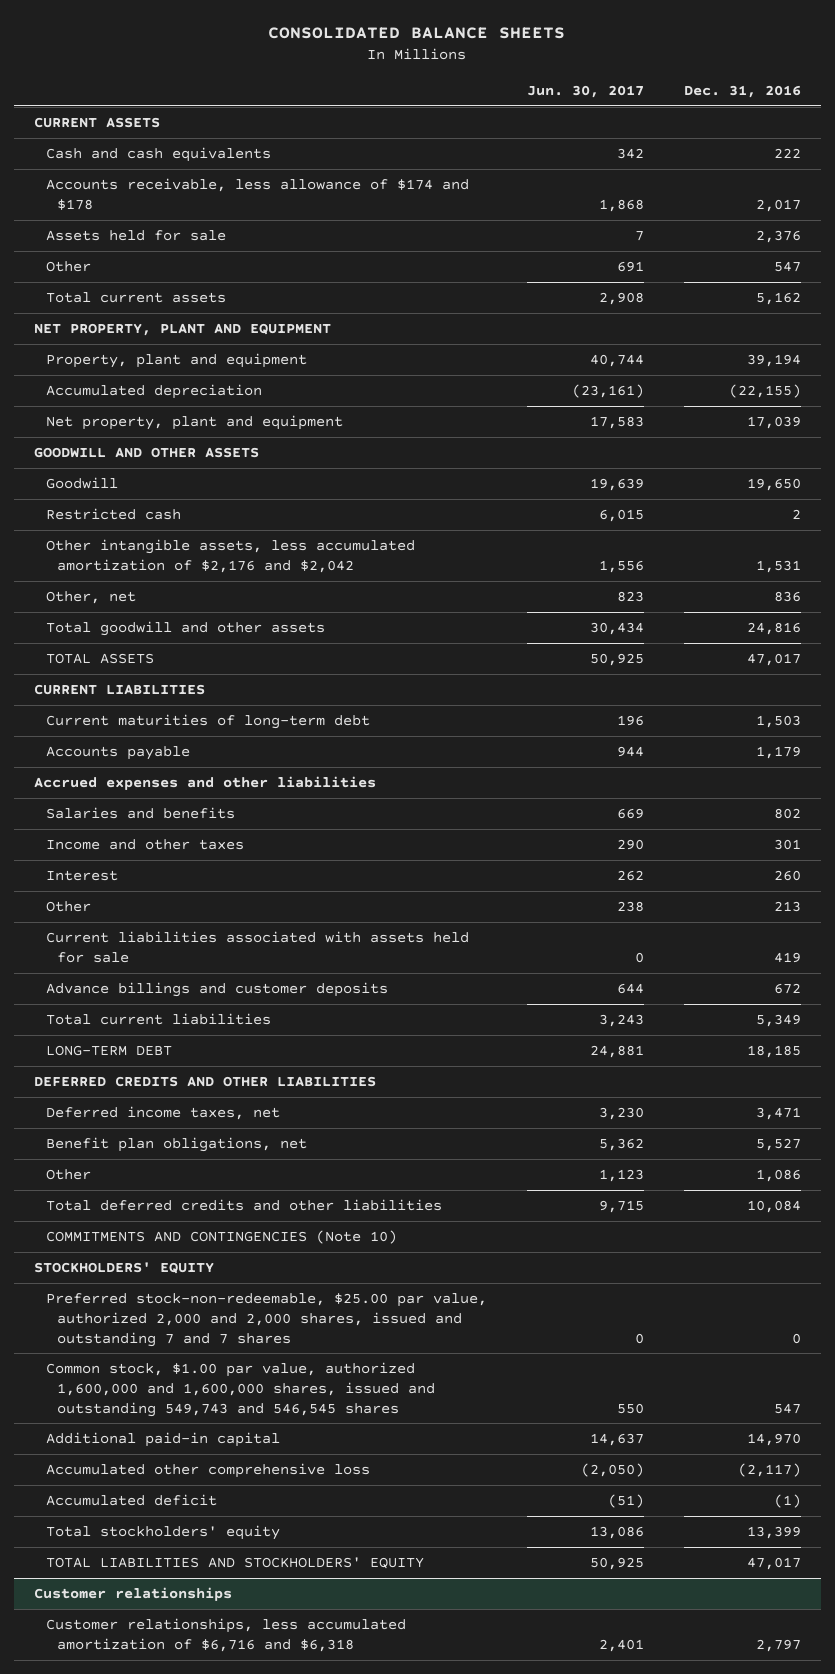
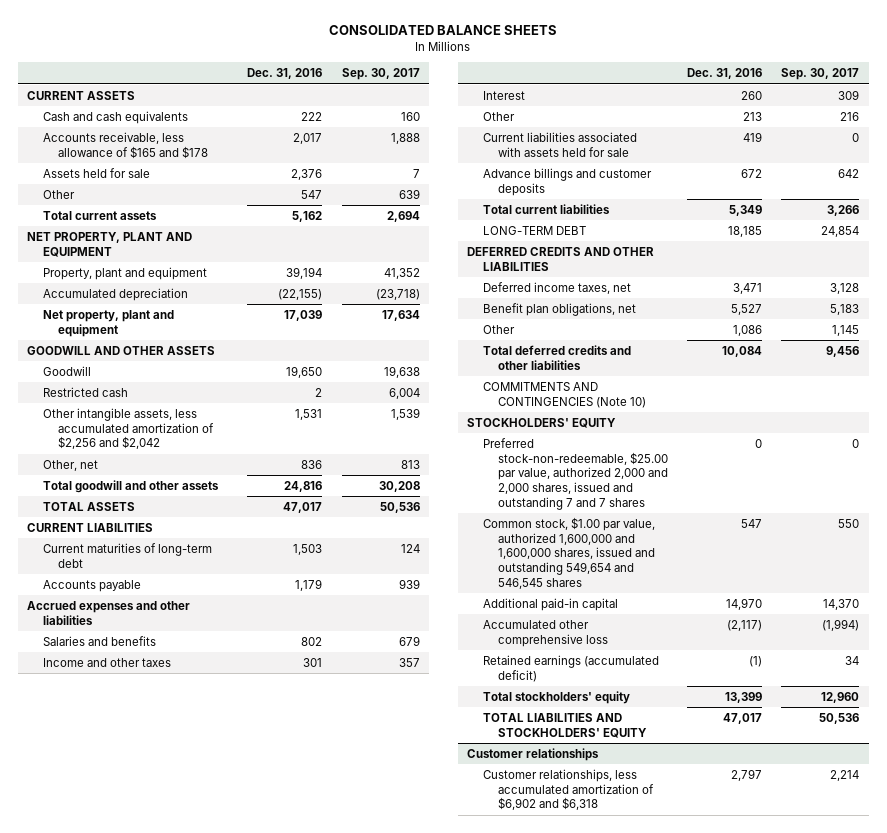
[526,84,644,98] Jun. 30, 2017 -> none
none -> [341,68,420,81] Sep. 30, 2017
[45,177,469,210] Accounts receivable, less allowance of $174 and $178 -> [42,131,209,159] Accounts receivable, less allowance of $165 and $178
[45,538,415,573] Other intangible assets, less accumulated amortization of $2,176 and $2,042 -> [42,407,215,450] Other intangible assets, less accumulated amortization of $2,256 and $2,042
[45,1361,436,1417] Common stock, $1.00 par value, authorized 1,600,000 and 1,600,000 shares, issued and outstanding 549,743 and 546,545 shares -> [482,516,656,589] Common stock, $1.00 par value, authorized 1,600,000 and 1,600,000 shares, issued and outstanding 549,654 and 546,545 shares
[45,1493,217,1506] Accumulated deficit -> [482,654,659,682] Retained earnings (accumulated deficit)
[45,1617,406,1652] Customer relationships, less accumulated amortization of $6,716 and $6,318 -> [482,768,655,811] Customer relationships, less accumulated amortization of $6,902 and $6,318

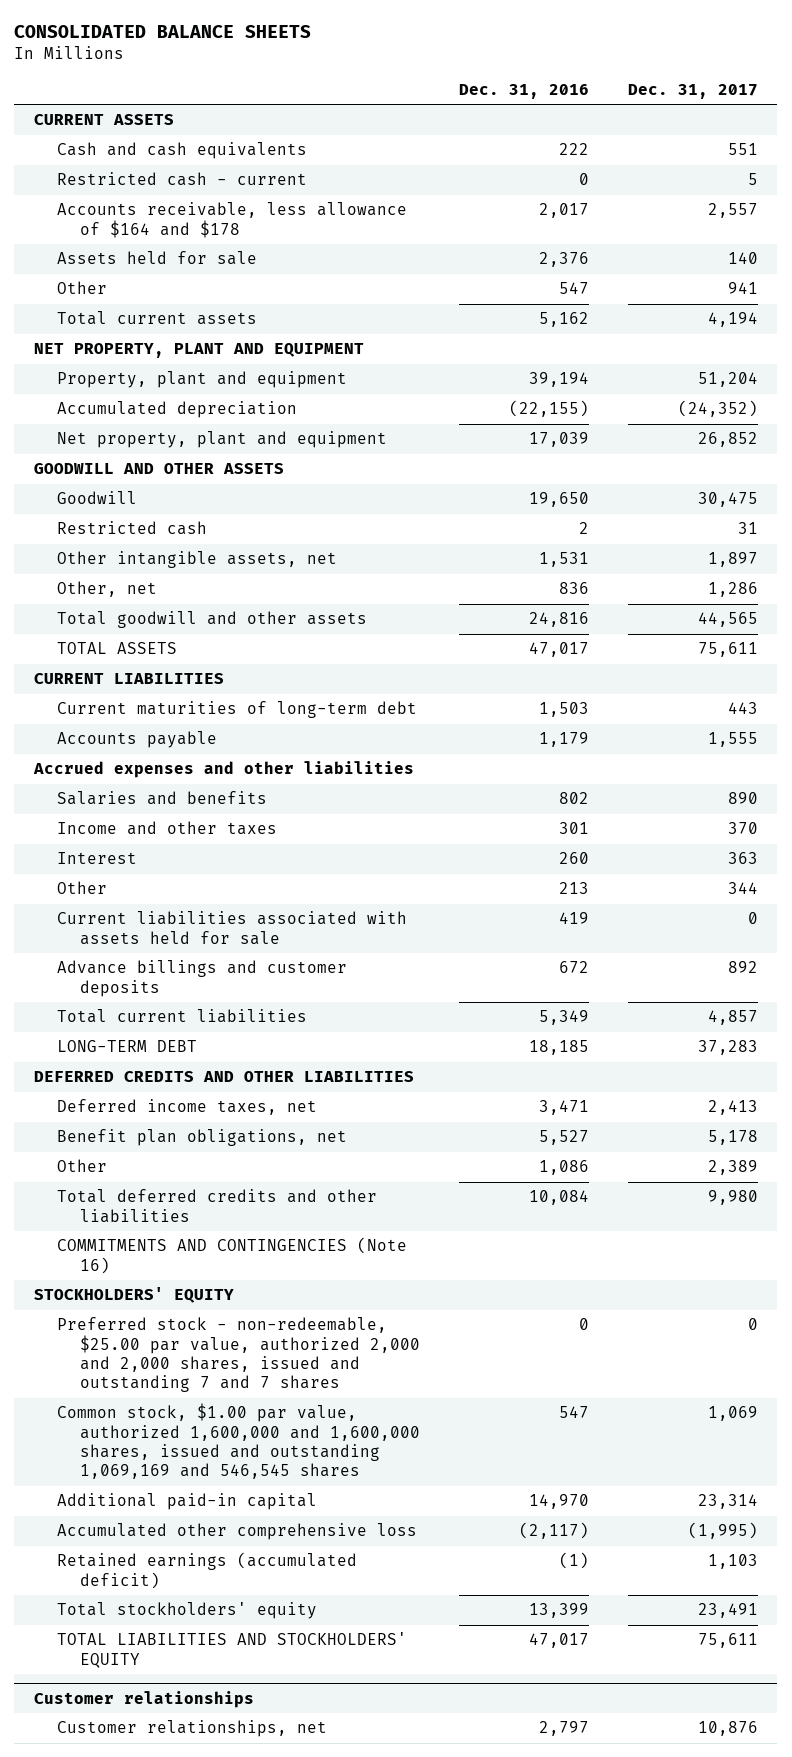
[341,68,420,81] Sep. 30, 2017 -> none
none -> [628,83,759,99] Dec. 31, 2017
none -> [56,172,307,187] Restricted cash - current
[42,131,209,159] Accounts receivable, less allowance of $165 and $178 -> [56,202,407,238] Accounts receivable, less allowance of $164 and $178
[42,407,215,450] Other intangible assets, less accumulated amortization of $2,256 and $2,042 -> [56,551,337,569] Other intangible assets, net
[482,381,647,408] COMMITMENTS AND CONTINGENCIES (Note 10) -> [56,1237,407,1274] COMMITMENTS AND CONTINGENCIES (Note 16)
[482,437,669,510] Preferred stock-non-redeemable, $25.00 par value, authorized 2,000 and 2,000 shares, issued and outstanding 7 and 7 shares -> [56,1317,421,1393] Preferred stock - non-redeemable, $25.00 par value, authorized 2,000 and 2,000 shares, issued and outstanding 7 and 7 shares
[482,516,656,589] Common stock, $1.00 par value, authorized 1,600,000 and 1,600,000 shares, issued and outstanding 549,654 and 546,545 shares -> [56,1403,421,1480] Common stock, $1.00 par value, authorized 1,600,000 and 1,600,000 shares, issued and outstanding 1,069,169 and 546,545 shares
[482,768,655,811] Customer relationships, less accumulated amortization of $6,902 and $6,318 -> [56,1720,327,1738] Customer relationships, net

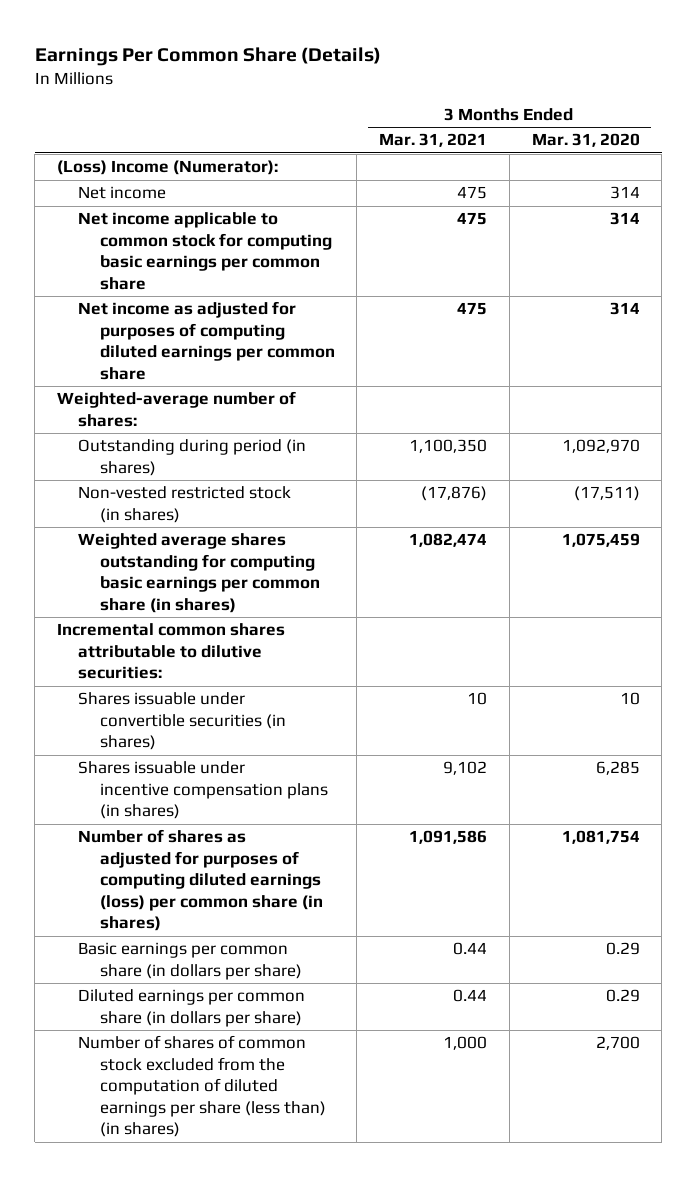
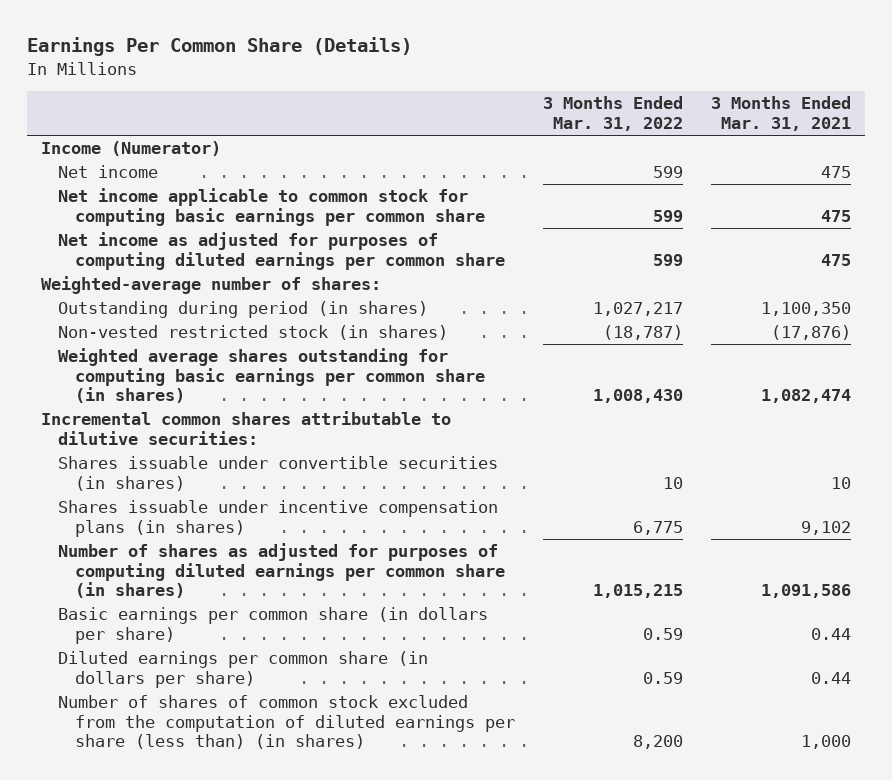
[531,133,640,148] Mar. 31, 2020 -> none
none -> [543,96,684,132] 3 Months Ended Mar. 31, 2022
[56,160,278,176] (Loss) Income (Numerator): -> [40,141,221,157] Income (Numerator)
[78,829,323,932] Number of shares as adjusted for purposes of computing diluted earnings (loss) per common share (in shares) -> [57,543,506,599] Number of shares as adjusted for purposes of computing diluted earnings per common share (in shares)

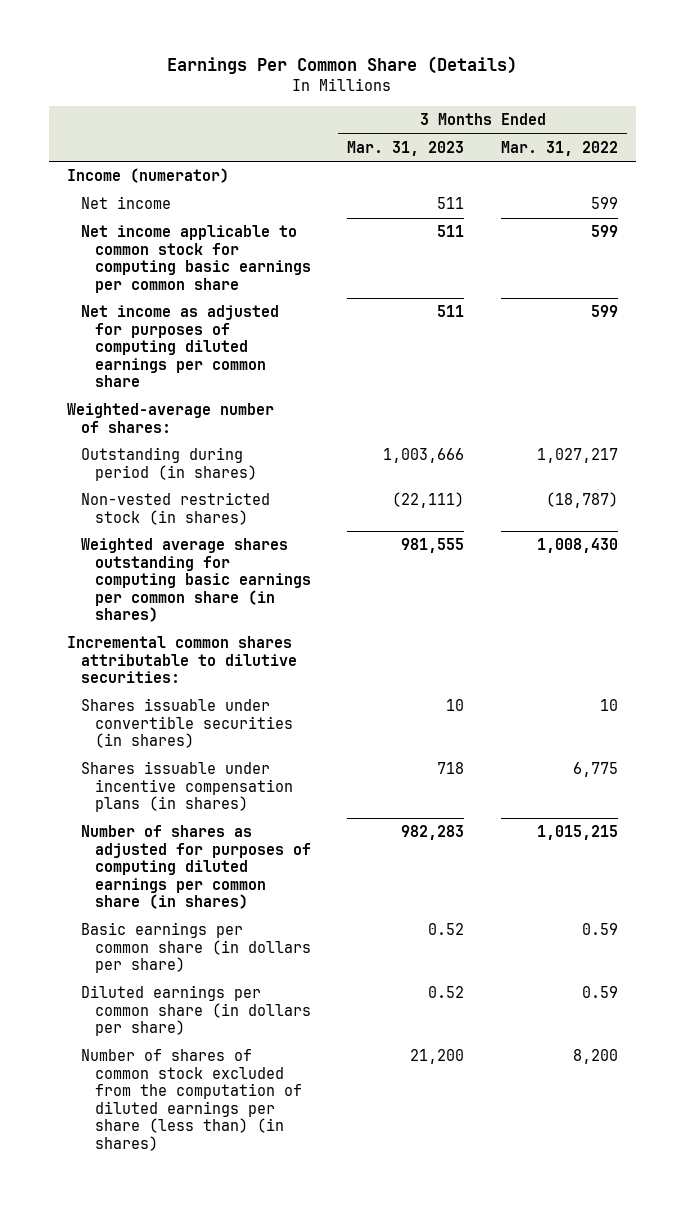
[711,96,852,132] 3 Months Ended Mar. 31, 2021 -> none
none -> [347,140,465,156] Mar. 31, 2023
[40,141,221,157] Income (Numerator) -> [66,168,229,184] Income (numerator)

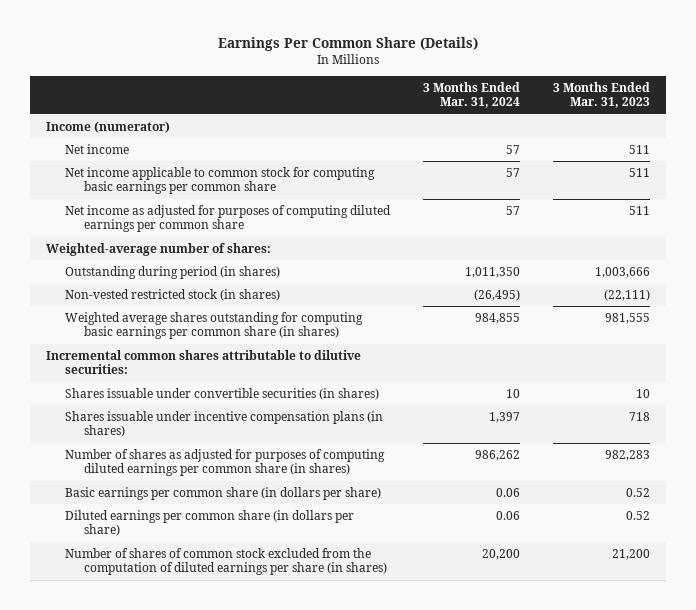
[500,140,618,156] Mar. 31, 2022 -> none
none -> [422,81,520,109] 3 Months Ended Mar. 31, 2024
[80,1049,303,1151] Number of shares of common stock excluded from the computation of diluted earnings per share (less than) (in shares) -> [64,547,387,576] Number of shares of common stock excluded from the computation of diluted earnings per share (in shares)

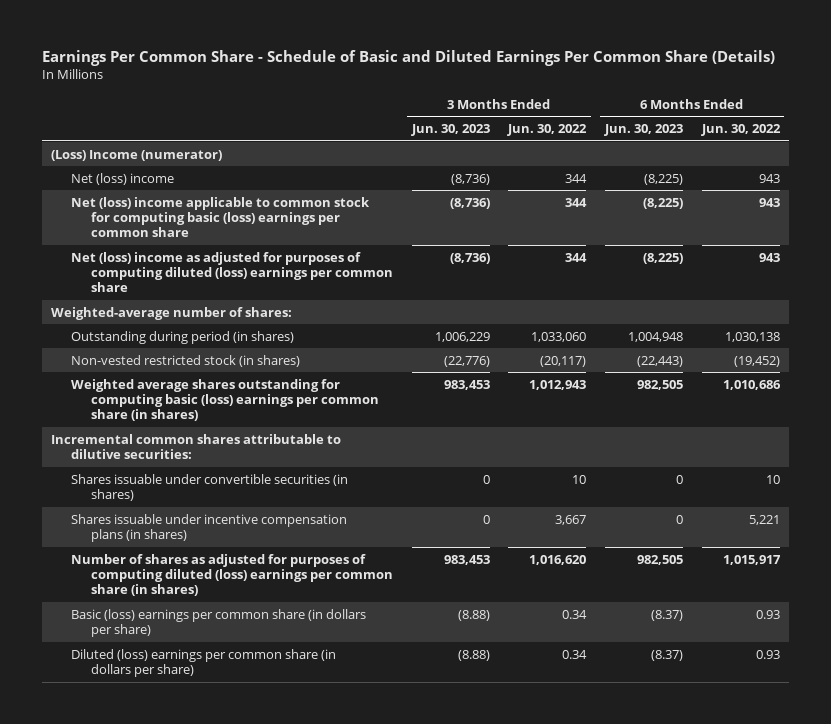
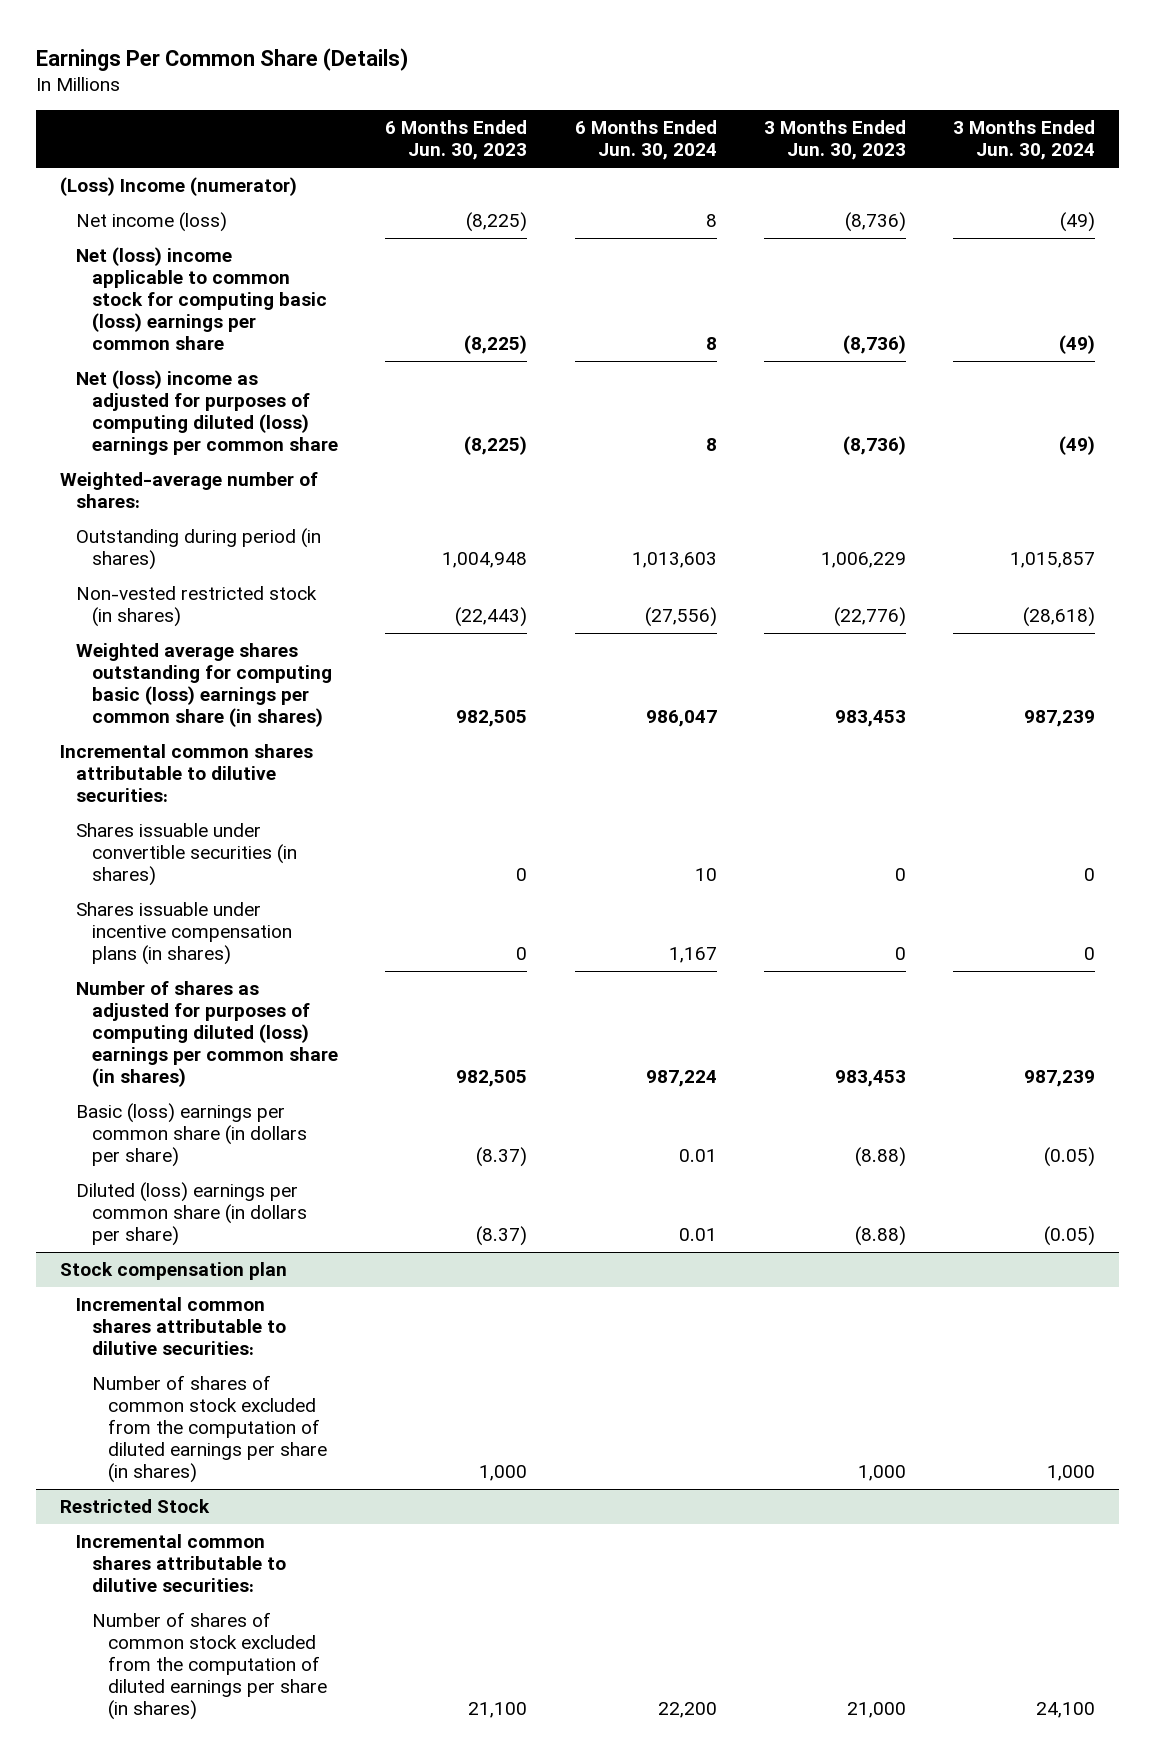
[42,49,776,66] Earnings Per Common Share - Schedule of Basic and Diluted Earnings Per Common Share (Details) -> [36,47,409,71] Earnings Per Common Share (Details)
[507,124,588,137] Jun. 30, 2022 -> none
[700,124,781,137] Jun. 30, 2022 -> none
none -> [574,120,717,161] 6 Months Ended Jun. 30, 2024
none -> [953,120,1096,161] 3 Months Ended Jun. 30, 2024
[71,172,175,185] Net (loss) income -> [75,212,227,233] Net income (loss)
none -> [60,1262,288,1281] Stock compensation plan
none -> [75,1297,286,1356] Incremental common shares attributable to dilutive securities:
none -> [91,1375,327,1483] Number of shares of common stock excluded from the computation of diluted earnings per share (in shares)
none -> [60,1499,211,1514] Restricted Stock
none -> [75,1534,286,1593] Incremental common shares attributable to dilutive securities:
none -> [91,1612,327,1720] Number of shares of common stock excluded from the computation of diluted earnings per share (in shares)

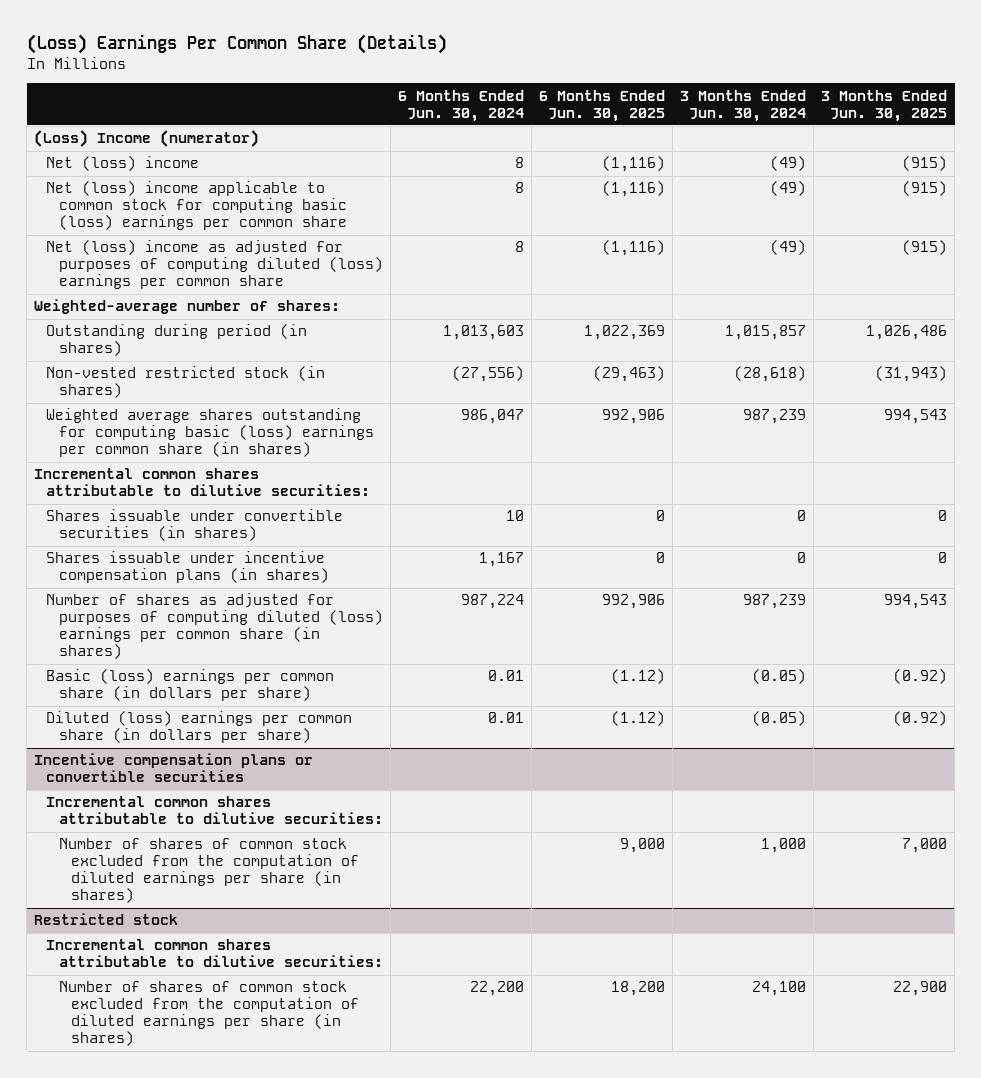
[36,47,409,71] Earnings Per Common Share (Details) -> [26,34,447,55] (Loss) Earnings Per Common Share (Details)
[385,120,528,161] 6 Months Ended Jun. 30, 2023 -> none
[763,120,906,161] 3 Months Ended Jun. 30, 2023 -> none
none -> [538,89,665,122] 6 Months Ended Jun. 30, 2025
none -> [821,89,948,122] 3 Months Ended Jun. 30, 2025
[75,212,227,233] Net income (loss) -> [46,156,200,172] Net (loss) income
[60,1262,288,1281] Stock compensation plan -> none
none -> [34,753,314,783] Incentive compensation plans or convertible securities
[60,1499,211,1514] Restricted Stock -> [34,913,179,926] Restricted stock

